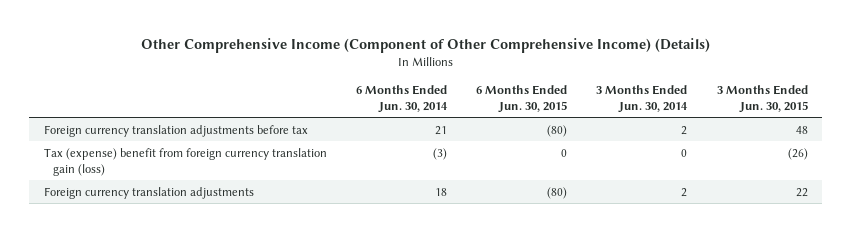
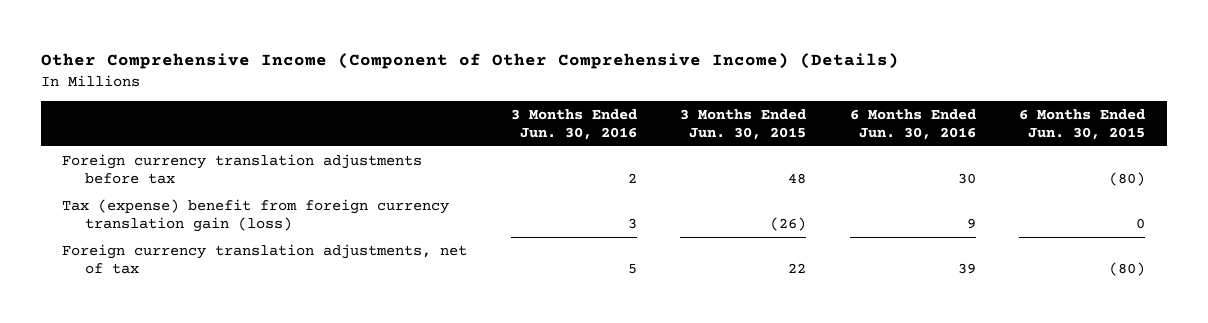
[356,84,449,113] 6 Months Ended Jun. 30, 2014 -> none
[596,84,689,113] 3 Months Ended Jun. 30, 2014 -> none
none -> [510,108,637,140] 3 Months Ended Jun. 30, 2016
none -> [849,108,976,140] 6 Months Ended Jun. 30, 2016
[43,186,254,199] Foreign currency translation adjustments -> [62,243,468,275] Foreign currency translation adjustments, net of tax

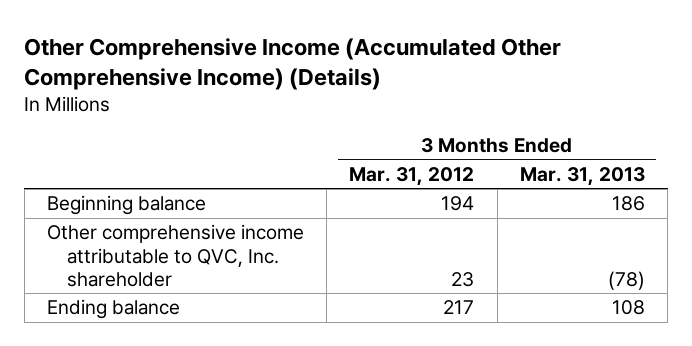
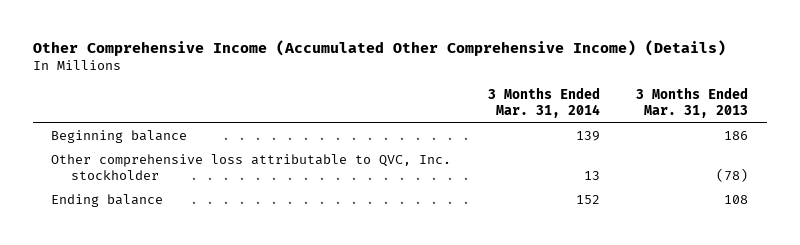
[349,166,475,186] Mar. 31, 2012 -> none
none -> [487,87,600,119] 3 Months Ended Mar. 31, 2014
[47,224,305,288] Other comprehensive income attributable to QVC, Inc. shareholder -> [51,154,452,181] Other comprehensive loss attributable to QVC, Inc. stockholder

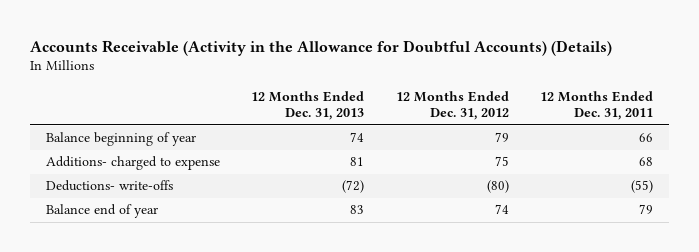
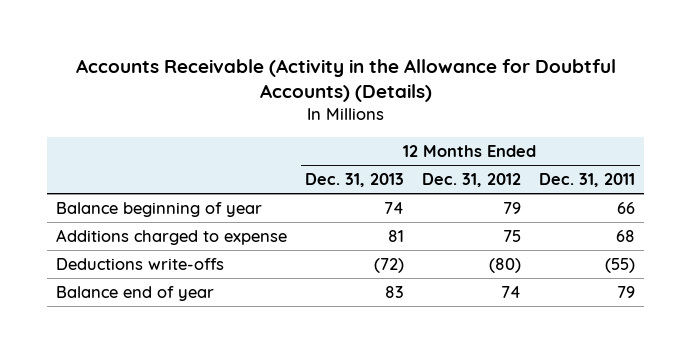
[45,156,220,171] Additions- charged to expense -> [56,228,288,245] Additions charged to expense
[45,180,173,192] Deductions- write-offs -> [56,257,225,270] Deductions write-offs

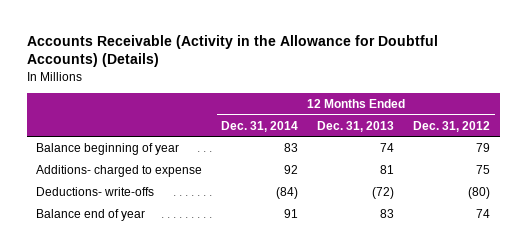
[539,173,636,188] Dec. 31, 2011 -> none
none -> [221,120,299,132] Dec. 31, 2014
[56,228,288,245] Additions charged to expense -> [36,165,203,178] Additions- charged to expense
[56,257,225,270] Deductions write-offs -> [36,187,155,197] Deductions- write-offs

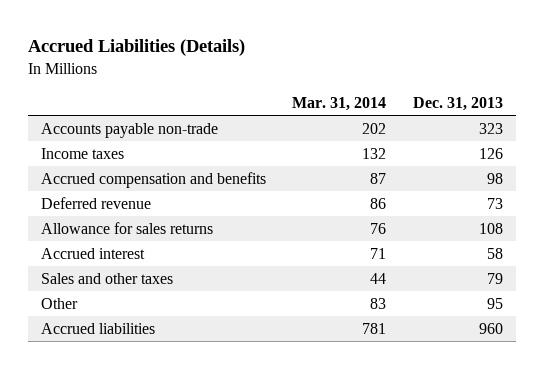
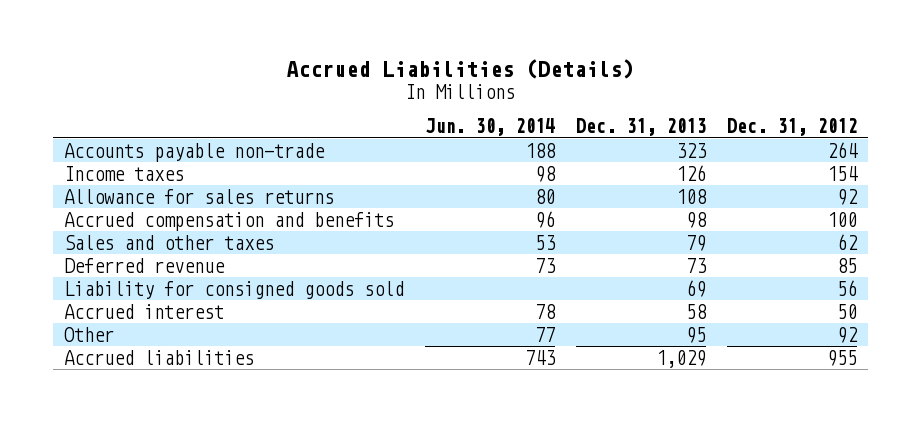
[292,96,387,111] Mar. 31, 2014 -> none
none -> [424,118,555,137] Jun. 30, 2014
none -> [727,118,858,137] Dec. 31, 2012
[40,221,213,234] Allowance for sales returns -> [63,188,334,204] Allowance for sales returns
[40,272,173,284] Sales and other taxes -> [63,234,274,250] Sales and other taxes
none -> [63,280,404,299] Liability for consigned goods sold
[479,322,504,334] 960 -> [656,349,707,368] 1,029

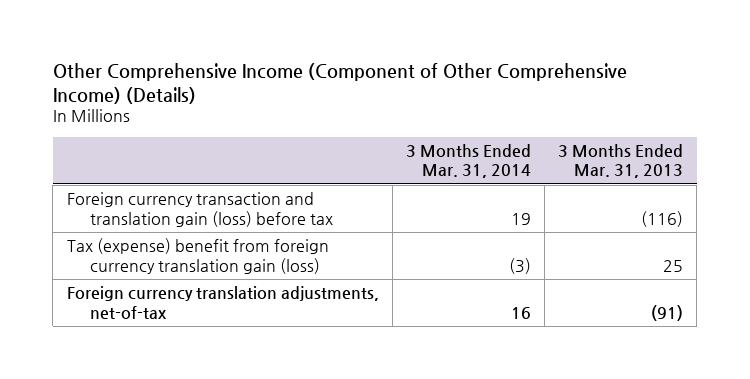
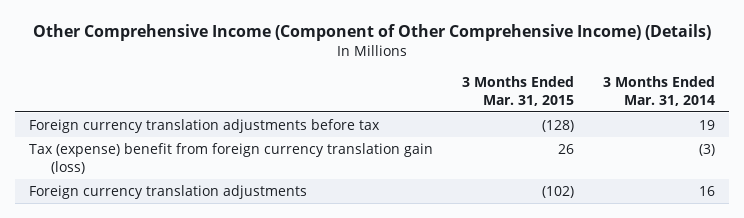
[558,143,684,179] 3 Months Ended Mar. 31, 2013 -> none
none -> [461,75,574,106] 3 Months Ended Mar. 31, 2015
[66,192,333,227] Foreign currency transaction and translation gain (loss) before tax -> [29,118,381,133] Foreign currency translation adjustments before tax
[66,286,379,319] Foreign currency translation adjustments, net-of-tax -> [29,184,308,199] Foreign currency translation adjustments

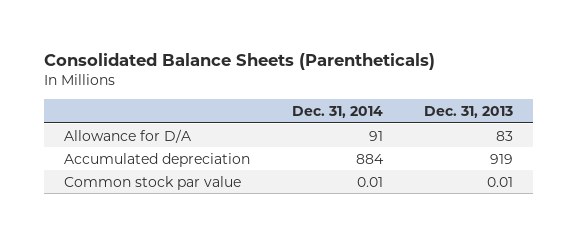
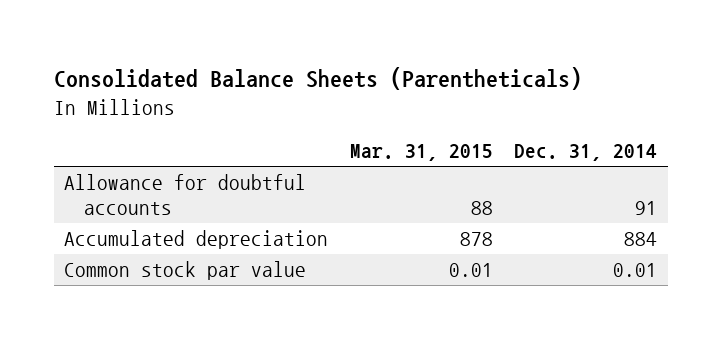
[423,106,513,119] Dec. 31, 2013 -> none
none -> [349,144,493,162] Mar. 31, 2015
[64,128,192,143] Allowance for D/A -> [64,174,307,216] Allowance for doubtful accounts

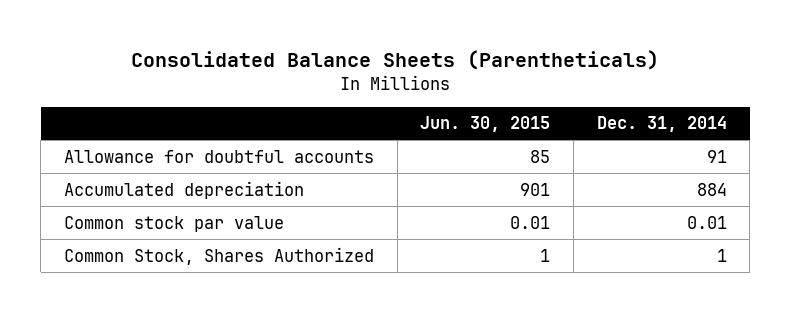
[349,144,493,162] Mar. 31, 2015 -> none
none -> [420,116,551,133] Jun. 30, 2015
none -> [64,246,375,265] Common Stock, Shares Authorized

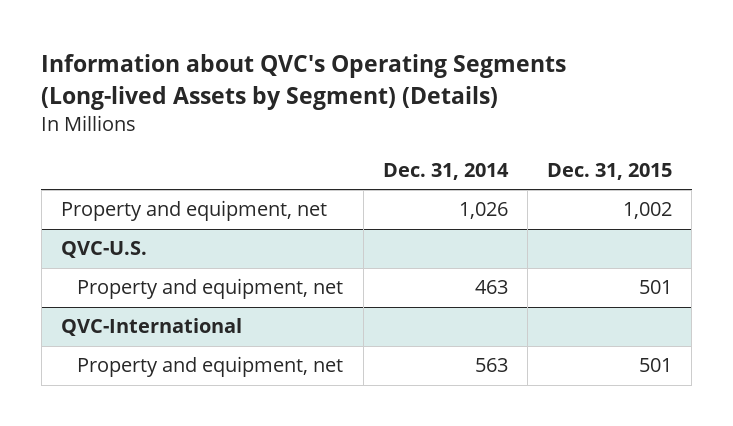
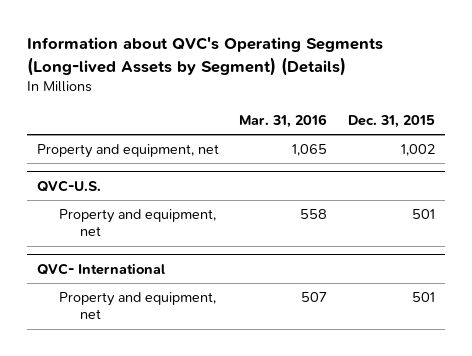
[382,163,509,181] Dec. 31, 2014 -> none
none -> [239,113,328,128] Mar. 31, 2016
[60,318,242,337] QVC-International -> [37,262,166,275] QVC- International

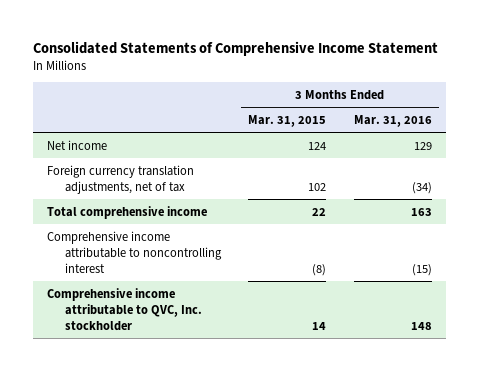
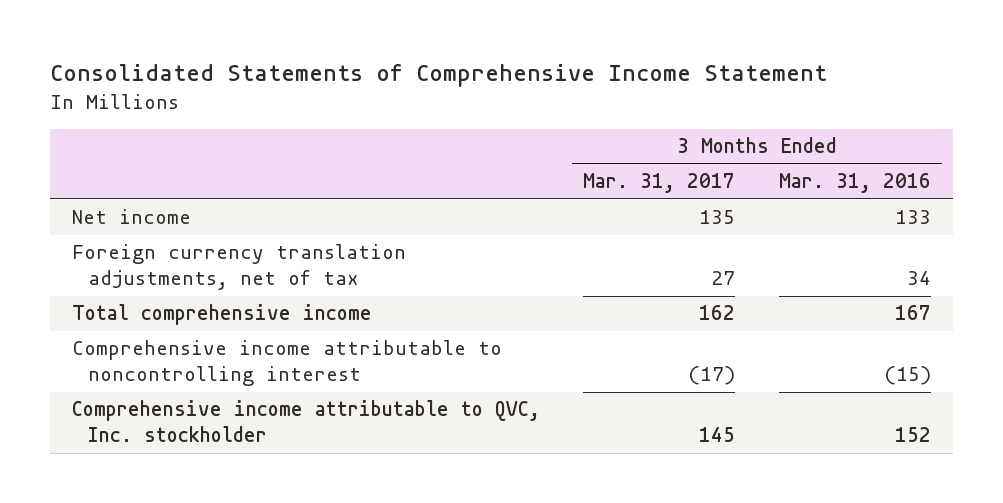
[248,114,327,127] Mar. 31, 2015 -> none
none -> [583,173,736,194] Mar. 31, 2017
[413,141,432,150] 129 -> [895,210,932,225] 133
[411,181,432,194] (34) -> [907,271,932,286] 34
[410,207,432,216] 163 -> [895,305,932,321] 167
[410,321,432,330] 148 -> [895,427,932,443] 152

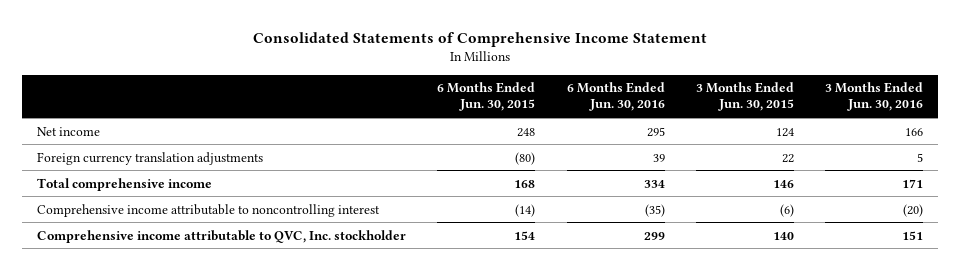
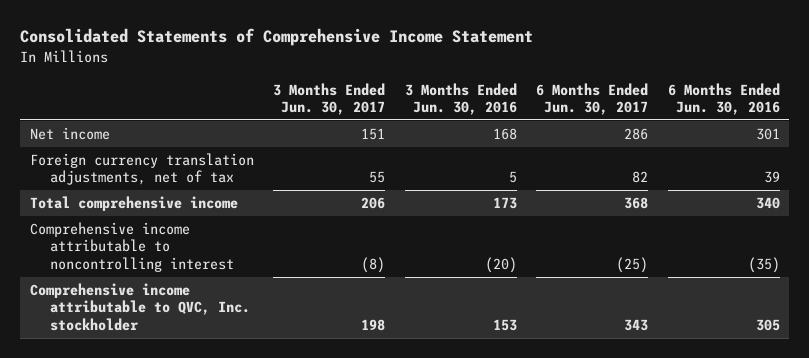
[437,82,536,112] 6 Months Ended Jun. 30, 2015 -> none
[695,82,794,112] 3 Months Ended Jun. 30, 2015 -> none
none -> [273,82,386,115] 3 Months Ended Jun. 30, 2017
none -> [536,82,649,115] 6 Months Ended Jun. 30, 2017
[646,126,665,137] 295 -> [755,127,780,140] 301
[904,127,923,136] 166 -> [492,127,517,140] 168
[37,151,264,165] Foreign currency translation adjustments -> [29,152,254,186] Foreign currency translation adjustments, net of tax
[643,179,665,188] 334 -> [755,196,780,209] 340
[901,178,923,188] 171 -> [492,196,517,209] 173
[643,231,665,240] 299 -> [755,318,780,331] 305
[901,230,923,240] 151 -> [492,318,517,331] 153

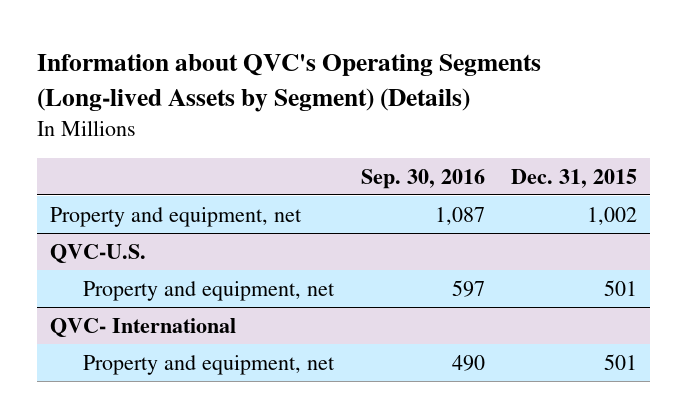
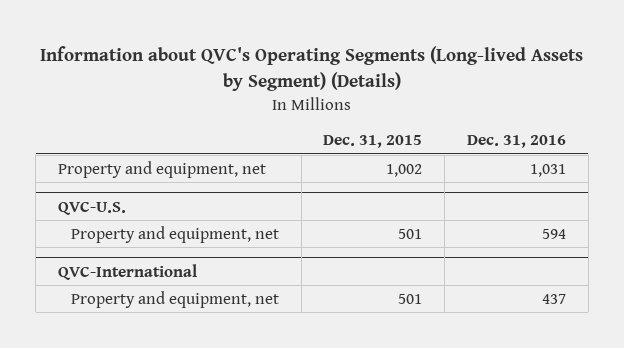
[360,168,485,189] Sep. 30, 2016 -> none
none -> [466,135,566,149] Dec. 31, 2016
[50,317,237,337] QVC- International -> [57,263,197,280] QVC-International

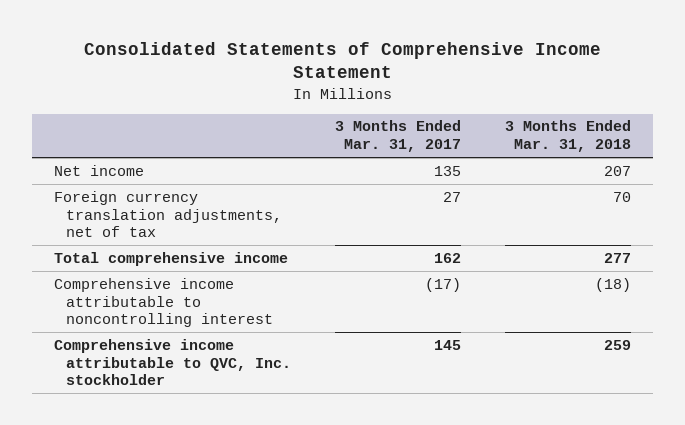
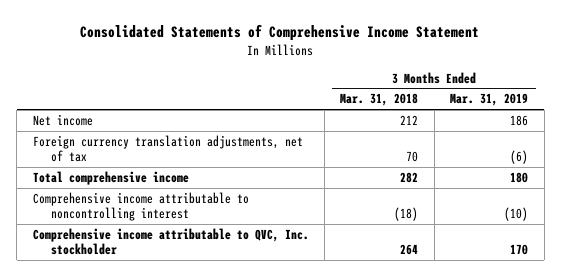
[334,120,461,153] 3 Months Ended Mar. 31, 2017 -> none
none -> [450,93,529,107] Mar. 31, 2019
[604,165,632,176] 207 -> [400,114,419,125] 212
[604,252,632,263] 277 -> [400,171,419,183] 282
[604,339,632,350] 259 -> [400,244,419,256] 264

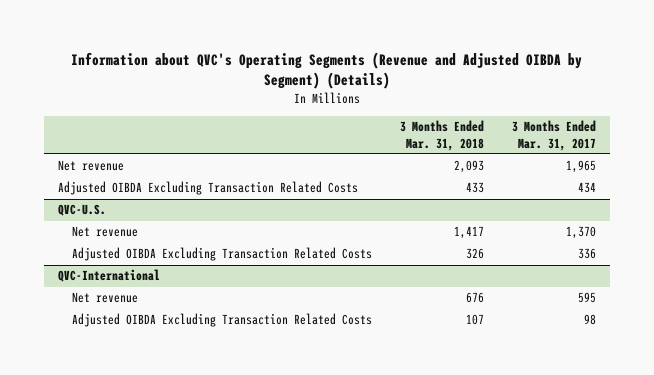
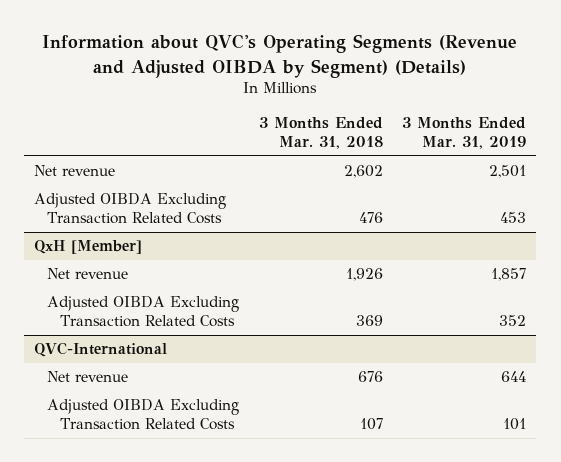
[512,120,597,151] 3 Months Ended Mar. 31, 2017 -> none
none -> [402,117,527,150] 3 Months Ended Mar. 31, 2019
[58,204,107,217] QVC-U.S. -> none
[454,160,485,174] 2,093 -> [343,165,383,179] 2,602
[466,182,485,194] 433 -> [358,212,383,224] 476
none -> [34,240,143,255] QxH [Member]
[454,226,485,240] 1,417 -> [345,268,383,282] 1,926
[466,248,485,260] 326 -> [355,315,383,327] 369

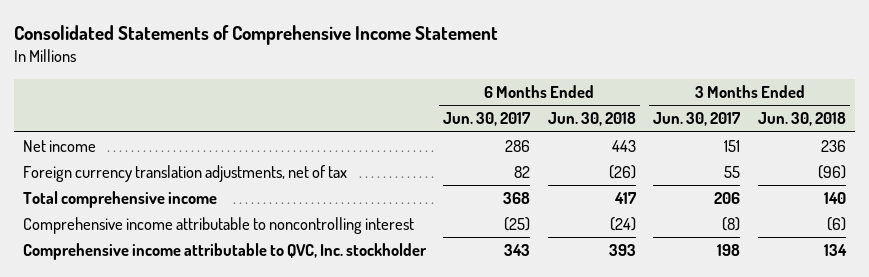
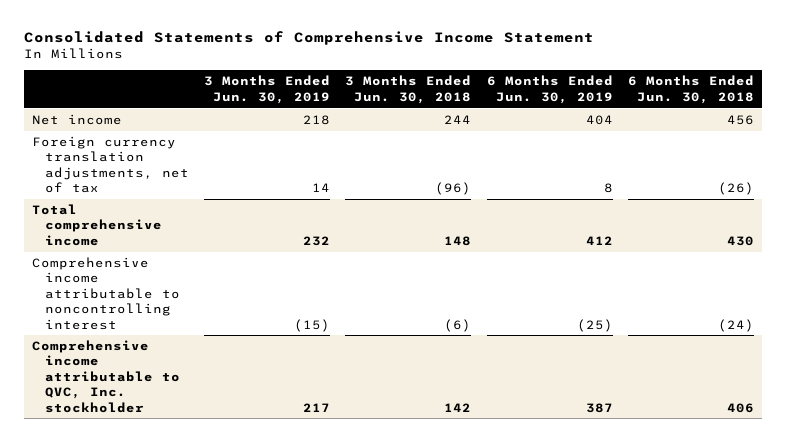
[443,112,532,127] Jun. 30, 2017 -> none
[653,112,742,127] Jun. 30, 2017 -> none
none -> [204,75,331,104] 3 Months Ended Jun. 30, 2019
none -> [486,75,613,104] 6 Months Ended Jun. 30, 2019
[611,140,636,153] 443 -> [727,115,755,126] 456
[820,140,846,153] 236 -> [444,115,472,125] 244
[613,192,637,205] 417 -> [727,235,755,246] 430
[823,192,846,205] 140 -> [444,235,472,246] 148
[608,244,636,257] 393 -> [727,402,755,413] 406
[823,244,847,257] 134 -> [444,402,472,412] 142

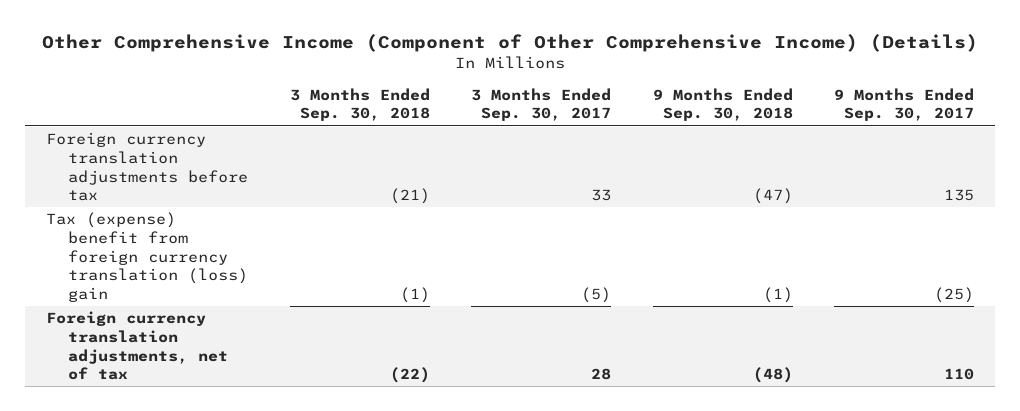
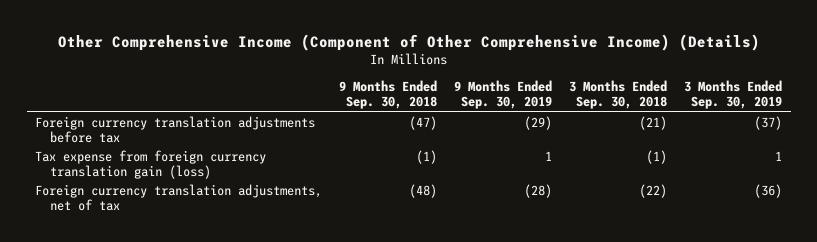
[471,87,612,122] 3 Months Ended Sep. 30, 2017 -> none
[834,87,975,122] 9 Months Ended Sep. 30, 2017 -> none
none -> [454,80,553,110] 9 Months Ended Sep. 30, 2019
none -> [684,80,783,110] 3 Months Ended Sep. 30, 2019
[46,212,249,302] Tax (expense) benefit from foreign currency translation (loss) gain -> [35,150,267,180] Tax expense from foreign currency translation gain (loss)

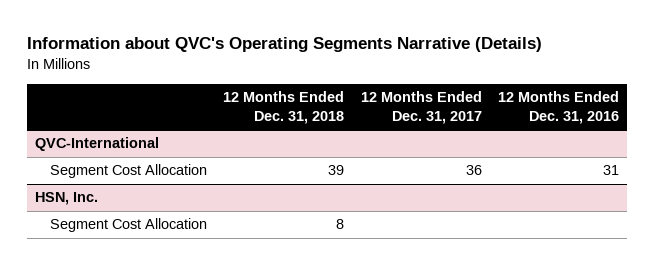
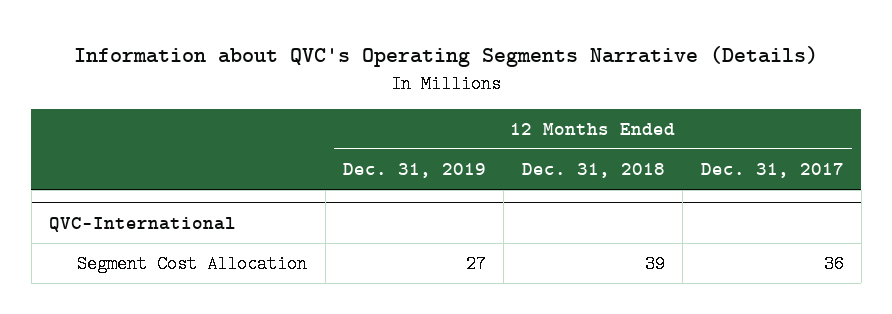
[497,91,619,124] 12 Months Ended Dec. 31, 2016 -> none
none -> [342,163,486,179] Dec. 31, 2019
[34,192,98,206] HSN, Inc. -> none
[50,218,208,233] Segment Cost Allocation -> none

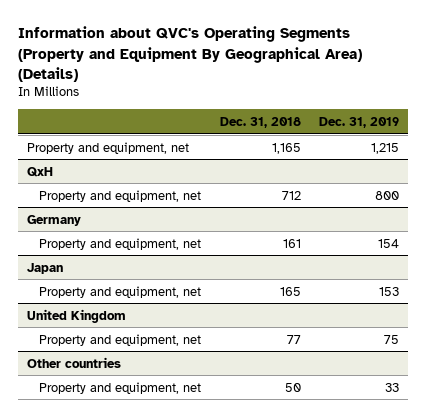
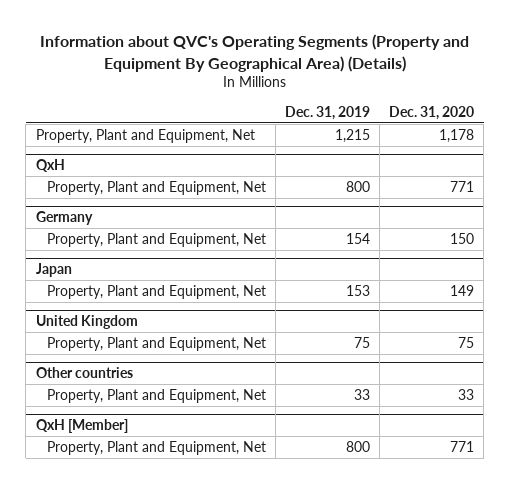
[219,116,301,128] Dec. 31, 2018 -> none
none -> [389,106,475,121] Dec. 31, 2020
[27,141,190,154] Property and equipment, net -> [35,128,255,143] Property, Plant and Equipment, Net
[39,189,202,202] Property and equipment, net -> [46,180,266,195] Property, Plant and Equipment, Net
[39,237,202,250] Property and equipment, net -> [46,232,266,247] Property, Plant and Equipment, Net
[39,285,202,298] Property and equipment, net -> [46,284,266,299] Property, Plant and Equipment, Net
[39,333,202,346] Property and equipment, net -> [46,336,266,351] Property, Plant and Equipment, Net
[39,381,202,394] Property and equipment, net -> [46,388,266,403] Property, Plant and Equipment, Net
none -> [35,419,128,434] QxH [Member]
none -> [46,440,266,455] Property, Plant and Equipment, Net

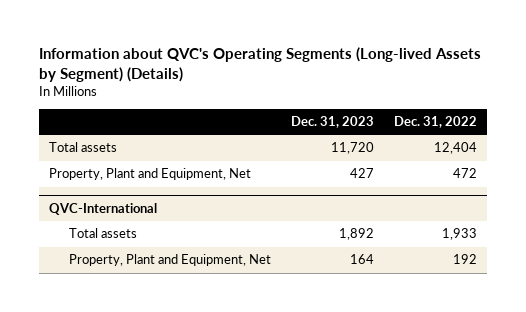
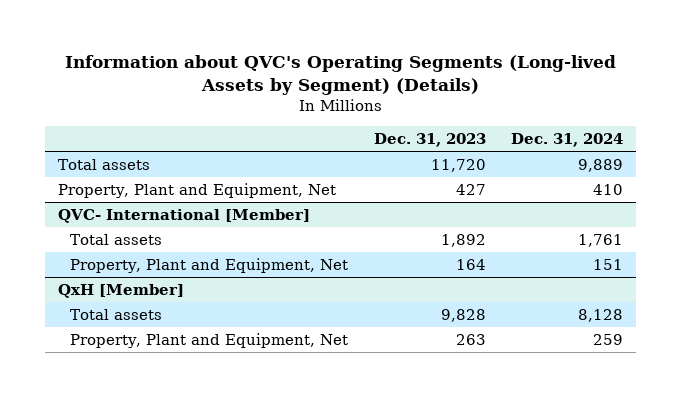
[393,116,477,129] Dec. 31, 2022 -> none
none -> [511,132,624,147] Dec. 31, 2024
[48,202,157,215] QVC-International -> [57,209,310,224] QVC- International [Member]
none -> [57,284,184,299] QxH [Member]
none -> [70,309,163,321] Total assets
none -> [70,333,349,349] Property, Plant and Equipment, Net

